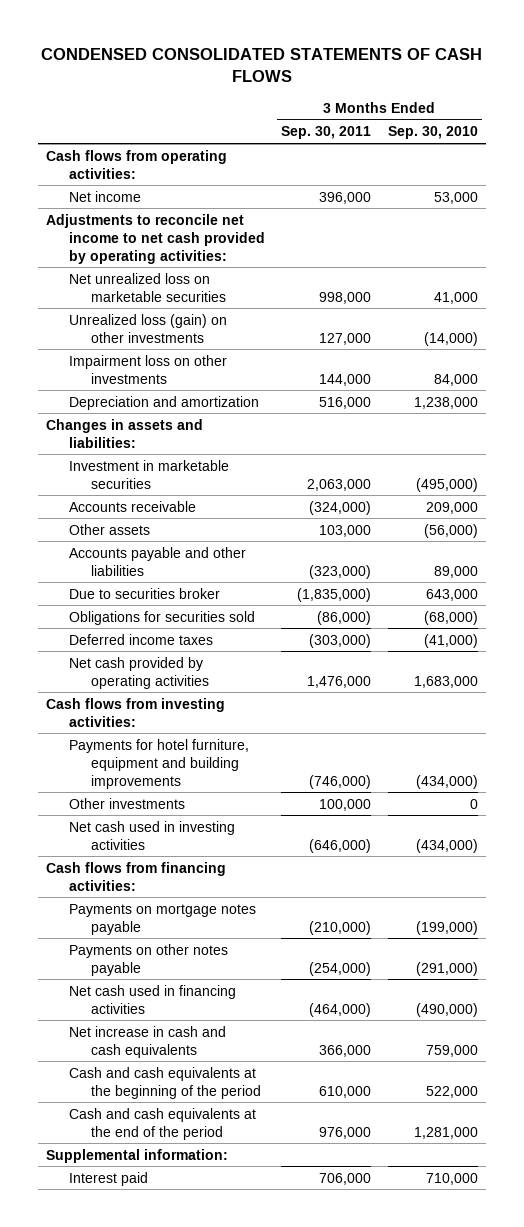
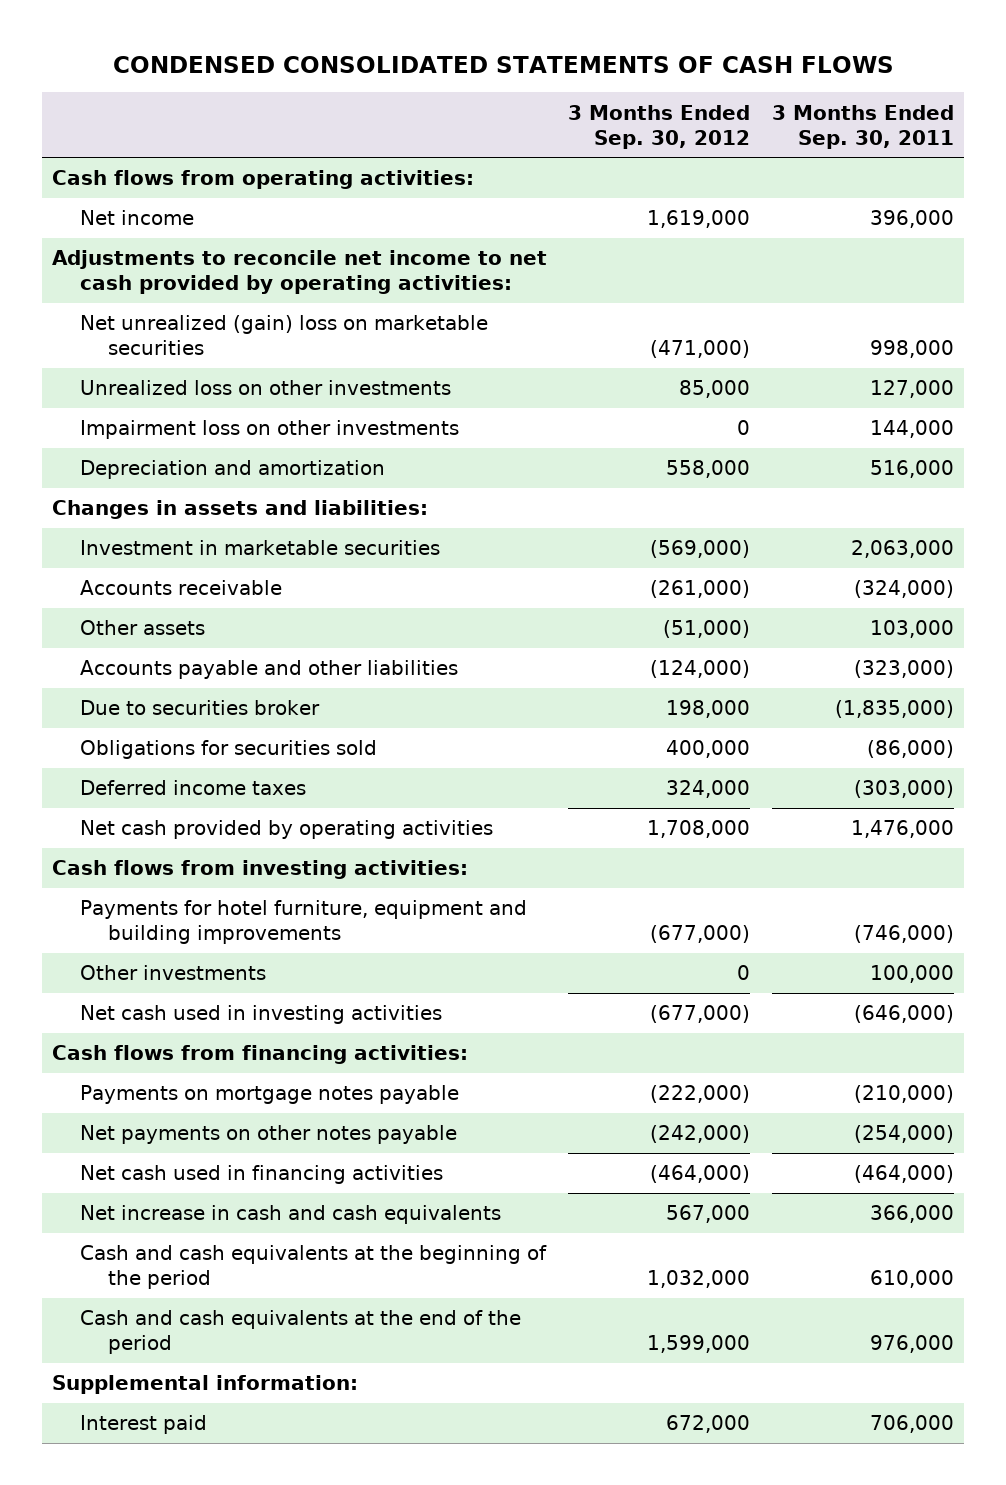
[387,126,478,140] Sep. 30, 2010 -> none
none -> [568,104,751,149] 3 Months Ended Sep. 30, 2012
[68,272,227,302] Net unrealized loss on marketable securities -> [80,315,489,356] Net unrealized (gain) loss on marketable securities
[68,313,227,343] Unrealized loss (gain) on other investments -> [80,380,452,396] Unrealized loss on other investments
[68,943,228,976] Payments on other notes payable -> [80,1125,458,1145] Net payments on other notes payable

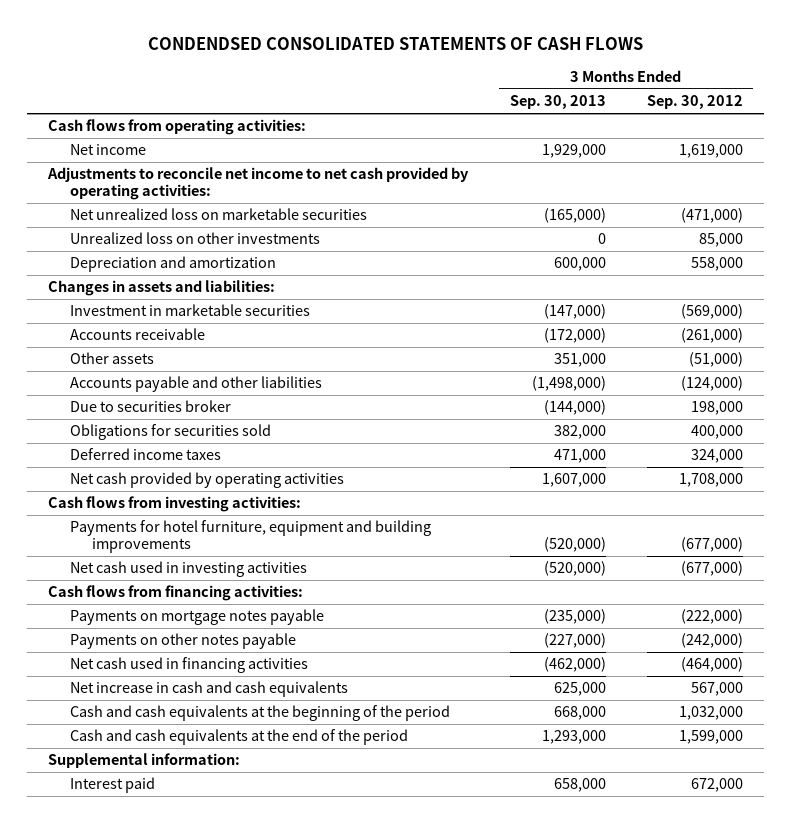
[112,55,894,73] CONDENSED CONSOLIDATED STATEMENTS OF CASH FLOWS -> [147,36,643,50] CONDENDSED CONSOLIDATED STATEMENTS OF CASH FLOWS
[771,104,954,149] 3 Months Ended Sep. 30, 2011 -> none
none -> [509,95,606,110] Sep. 30, 2013
[80,315,489,356] Net unrealized (gain) loss on marketable securities -> [69,208,367,221] Net unrealized loss on marketable securities
[80,420,460,440] Impairment loss on other investments -> none
[80,965,267,981] Other investments -> none
[80,1125,458,1145] Net payments on other notes payable -> [69,633,296,650] Payments on other notes payable

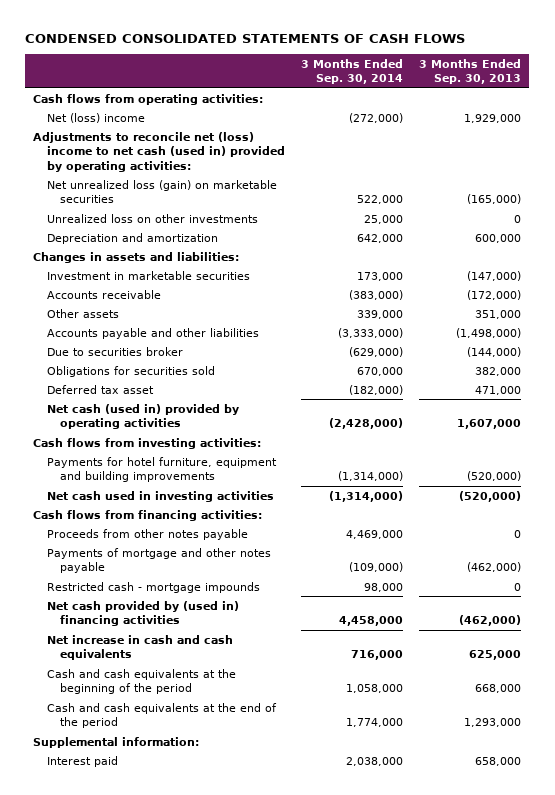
[147,36,643,50] CONDENDSED CONSOLIDATED STATEMENTS OF CASH FLOWS -> [25,33,466,43] CONDENSED CONSOLIDATED STATEMENTS OF CASH FLOWS
[646,95,743,110] Sep. 30, 2012 -> none
none -> [301,58,404,85] 3 Months Ended Sep. 30, 2014
[69,144,146,156] Net income -> [46,112,145,123] Net (loss) income
[47,167,470,201] Adjustments to reconcile net income to net cash provided by operating activities: -> [33,131,285,172] Adjustments to reconcile net (loss) income to net cash (used in) provided by operating activities:
[69,208,367,221] Net unrealized loss on marketable securities -> [46,179,277,204] Net unrealized loss (gain) on marketable securities
[69,448,221,461] Deferred income taxes -> [46,384,154,394] Deferred tax asset
[69,472,344,489] Net cash provided by operating activities -> [46,403,239,430] Net cash (used in) provided by operating activities
[69,609,324,626] Payments on mortgage notes payable -> none
none -> [46,528,248,540] Proceeds from other notes payable
[69,633,296,650] Payments on other notes payable -> [46,547,271,574] Payments of mortgage and other notes payable
[543,633,606,649] (227,000) -> [467,562,522,573] (462,000)
none -> [46,581,260,593] Restricted cash - mortgage impounds
[69,657,308,674] Net cash used in financing activities -> [46,600,239,627] Net cash provided by (used in) financing activities

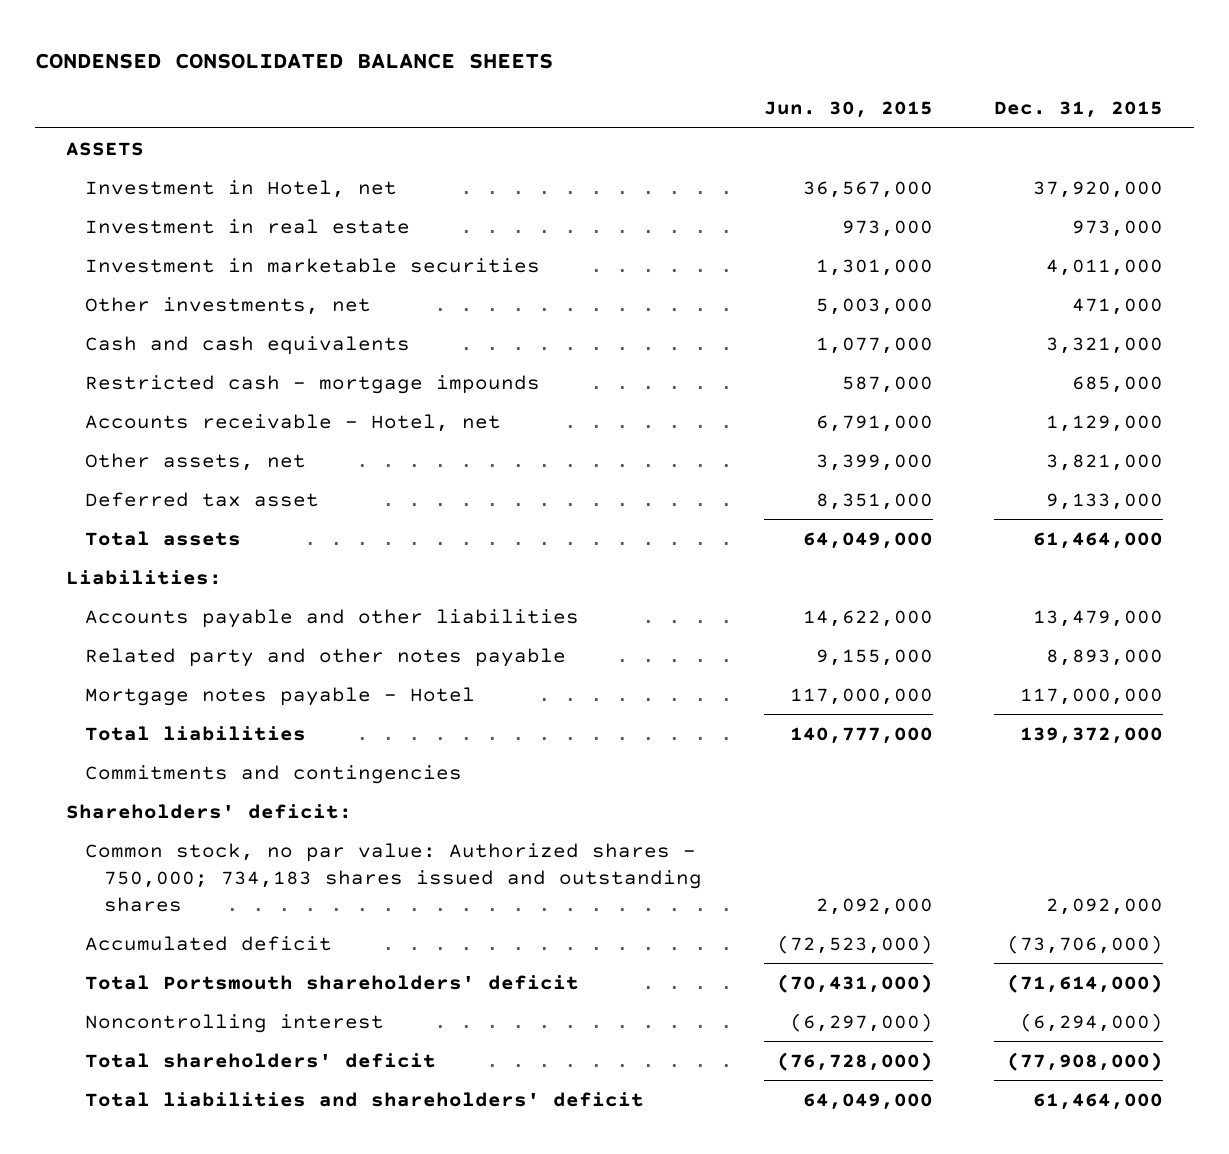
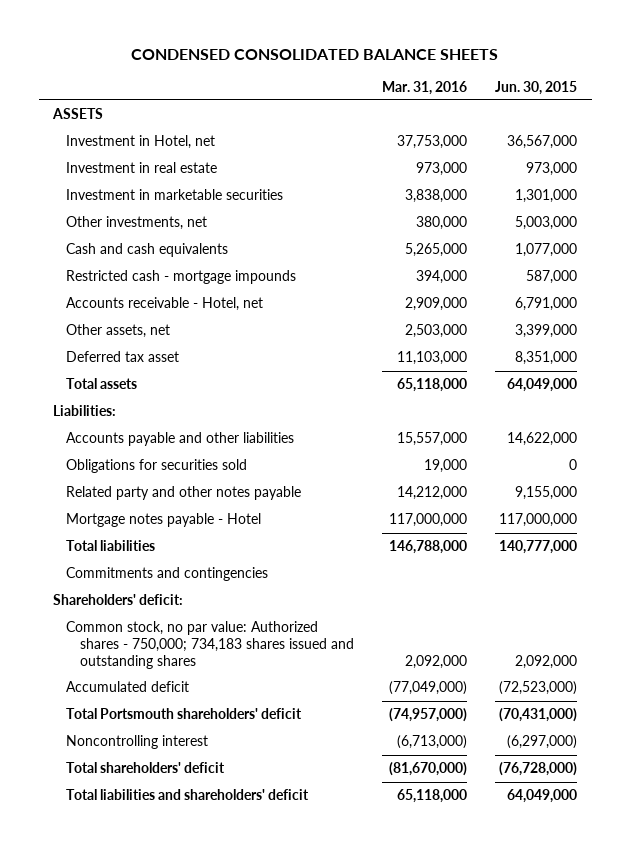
[994,101,1164,119] Dec. 31, 2015 -> none
none -> [382,80,468,95] Mar. 31, 2016
none -> [66,459,248,474] Obligations for securities sold

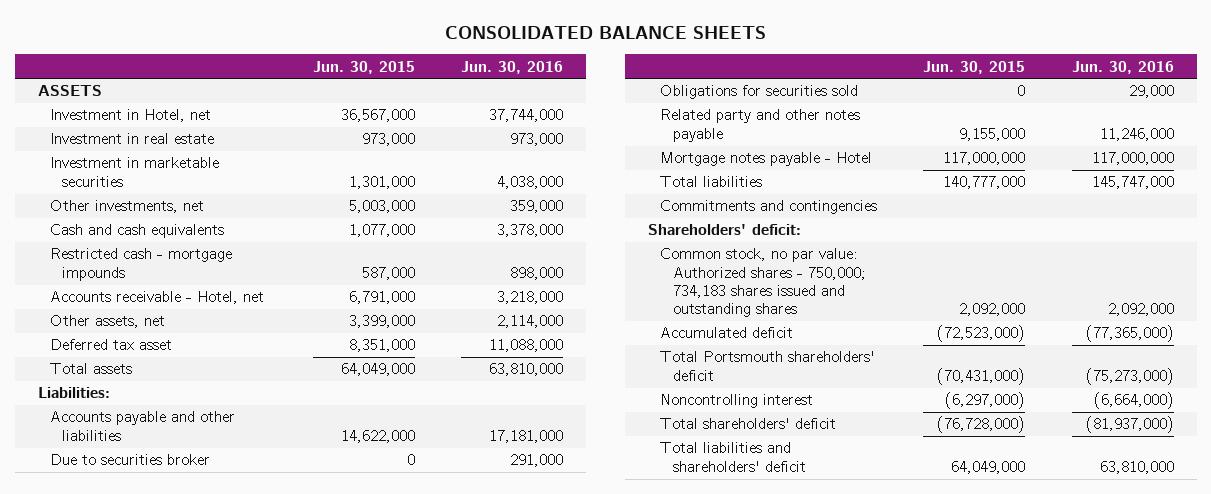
[131,48,499,60] CONDENSED CONSOLIDATED BALANCE SHEETS -> [444,25,766,39] CONSOLIDATED BALANCE SHEETS
[382,80,468,95] Mar. 31, 2016 -> none
none -> [461,60,564,74] Jun. 30, 2016
none -> [50,454,211,466] Due to securities broker

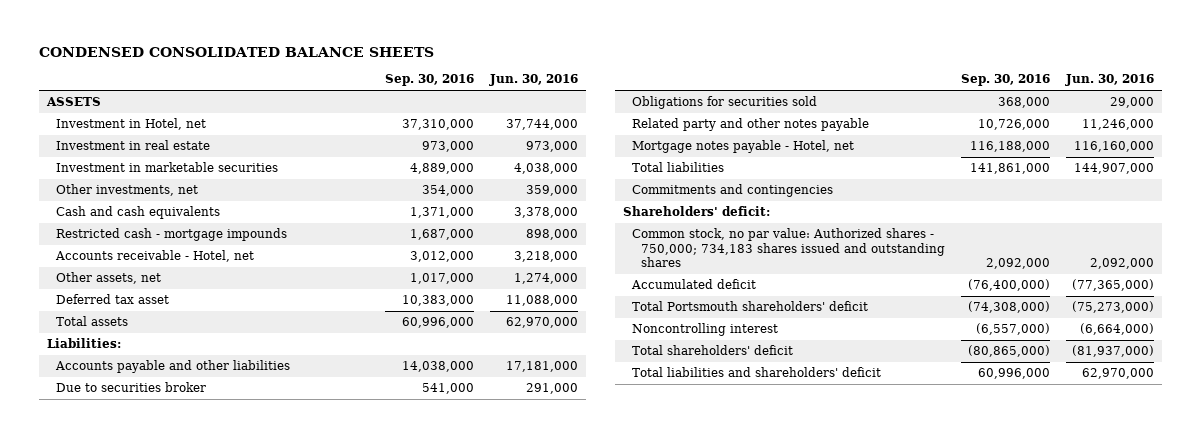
[444,25,766,39] CONSOLIDATED BALANCE SHEETS -> [38,46,434,57] CONDENSED CONSOLIDATED BALANCE SHEETS
[313,60,416,74] Jun. 30, 2015 -> none
none -> [384,74,474,87] Sep. 30, 2016
[497,315,564,329] 2,114,000 -> [513,273,578,285] 1,274,000
[489,363,564,377] 63,810,000 -> [505,317,578,329] 62,970,000
[660,152,873,167] Mortgage notes payable - Hotel -> [631,140,854,154] Mortgage notes payable - Hotel, net
[1091,152,1174,166] 117,000,000 -> [1073,141,1154,153] 116,160,000
[1091,176,1174,190] 145,747,000 -> [1073,163,1154,175] 144,907,000
[1099,460,1174,474] 63,810,000 -> [1081,368,1154,380] 62,970,000

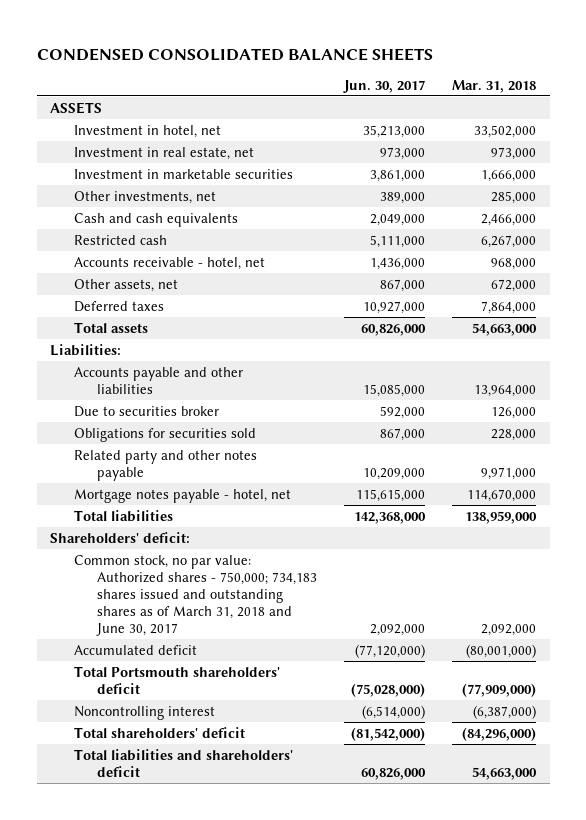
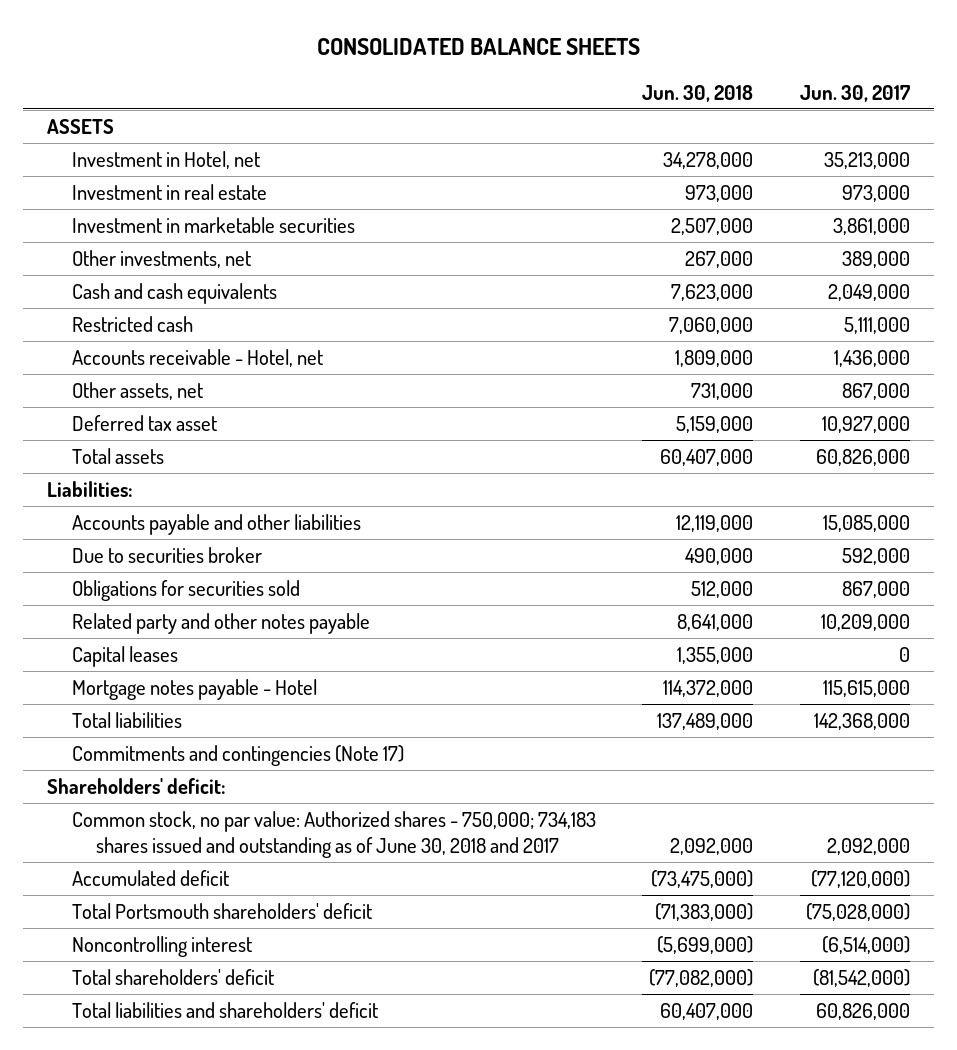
[36,47,433,61] CONDENSED CONSOLIDATED BALANCE SHEETS -> [317,38,641,56] CONSOLIDATED BALANCE SHEETS
[452,79,537,93] Mar. 31, 2018 -> none
none -> [642,84,754,102] Jun. 30, 2018
[73,124,221,138] Investment in hotel, net -> [71,151,260,170] Investment in Hotel, net
[73,146,254,160] Investment in real estate, net -> [71,184,267,201] Investment in real estate
[73,256,265,270] Accounts receivable - hotel, net -> [71,349,323,368] Accounts receivable - Hotel, net
[73,300,164,312] Deferred taxes -> [71,415,217,432] Deferred tax asset
none -> [71,646,178,668] Capital leases
[73,488,291,503] Mortgage notes payable - hotel, net -> [71,679,317,701] Mortgage notes payable - Hotel
none -> [71,745,404,767] Commitments and contingencies (Note 17)
[73,554,317,636] Common stock, no par value: Authorized shares - 750,000; 734,183 shares issued and outstanding shares as of March 31, 2018 and June 30, 2017 -> [71,811,596,859] Common stock, no par value: Authorized shares - 750,000; 734,183 shares issued and outstanding as of June 30, 2018 and 2017

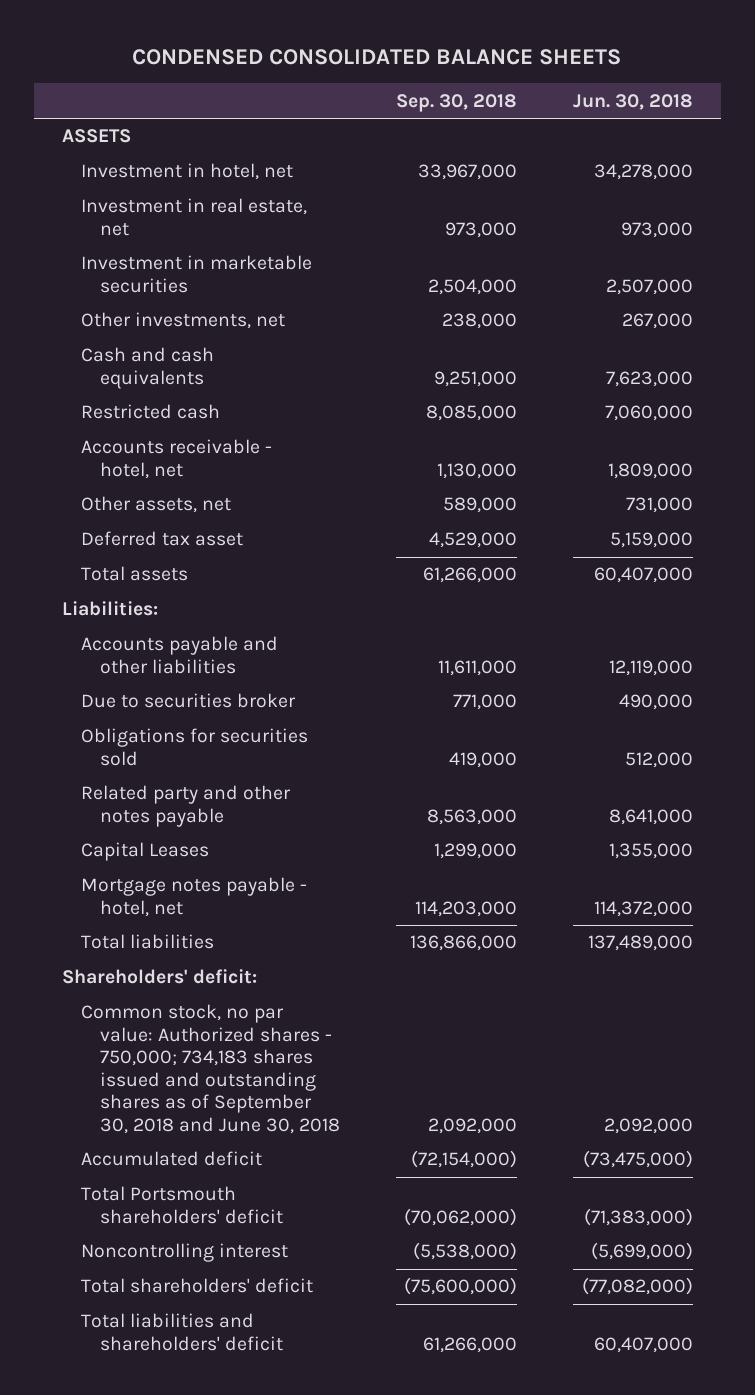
[317,38,641,56] CONSOLIDATED BALANCE SHEETS -> [132,48,622,65] CONDENSED CONSOLIDATED BALANCE SHEETS
[800,84,911,102] Jun. 30, 2017 -> none
none -> [396,93,518,112] Sep. 30, 2018
[71,151,260,170] Investment in Hotel, net -> [81,163,294,181] Investment in hotel, net
[71,184,267,201] Investment in real estate -> [81,198,308,236] Investment in real estate, net
[71,349,323,368] Accounts receivable - Hotel, net -> [81,439,273,479] Accounts receivable - hotel, net
[71,646,178,668] Capital leases -> [81,842,210,862] Capital Leases
[71,679,317,701] Mortgage notes payable - Hotel -> [81,877,308,917] Mortgage notes payable - hotel, net
[71,745,404,767] Commitments and contingencies (Note 17) -> none
[71,811,596,859] Common stock, no par value: Authorized shares - 750,000; 734,183 shares issued and outstanding as of June 30, 2018 and 2017 -> [81,1004,341,1134] Common stock, no par value: Authorized shares - 750,000; 734,183 shares issued and outstanding shares as of September 30, 2018 and June 30, 2018

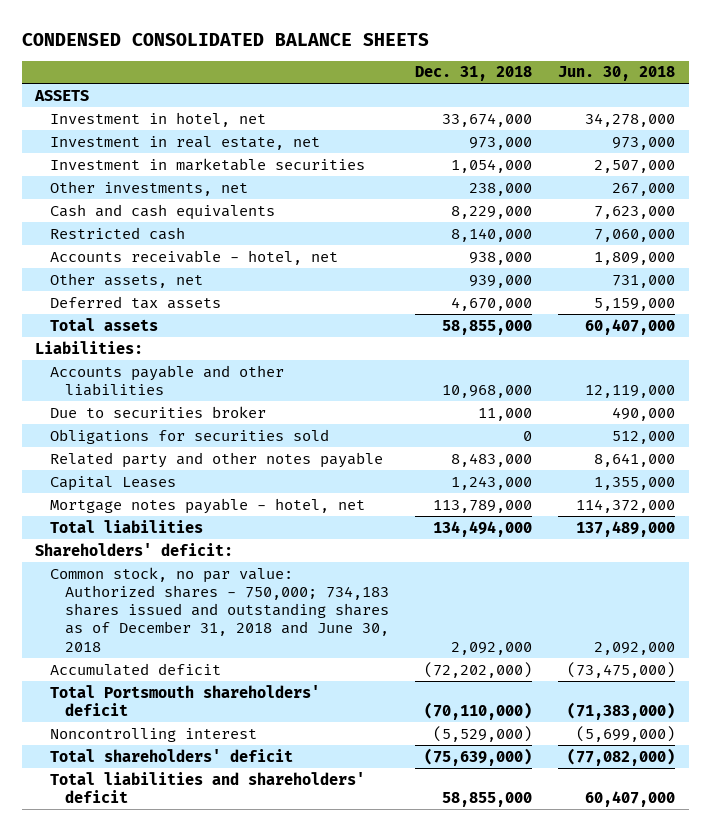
[396,93,518,112] Sep. 30, 2018 -> none
none -> [415,66,533,82] Dec. 31, 2018
[81,531,244,547] Deferred tax asset -> [49,295,221,309] Deferred tax assets
[81,1004,341,1134] Common stock, no par value: Authorized shares - 750,000; 734,183 shares issued and outstanding shares as of September 30, 2018 and June 30, 2018 -> [49,566,389,652] Common stock, no par value: Authorized shares - 750,000; 734,183 shares issued and outstanding shares as of December 31, 2018 and June 30, 2018

